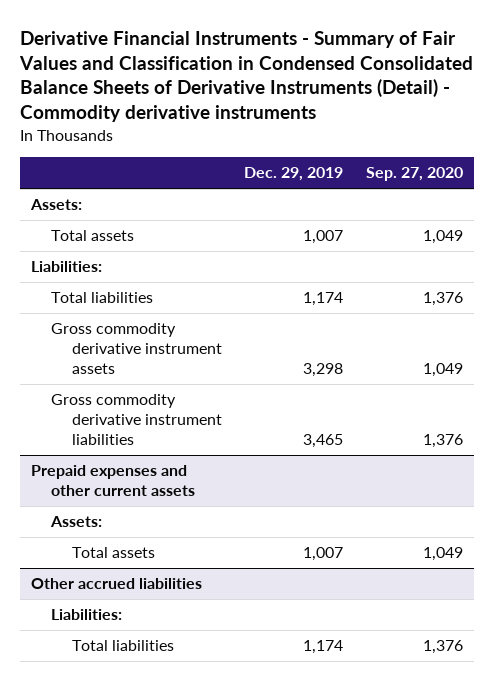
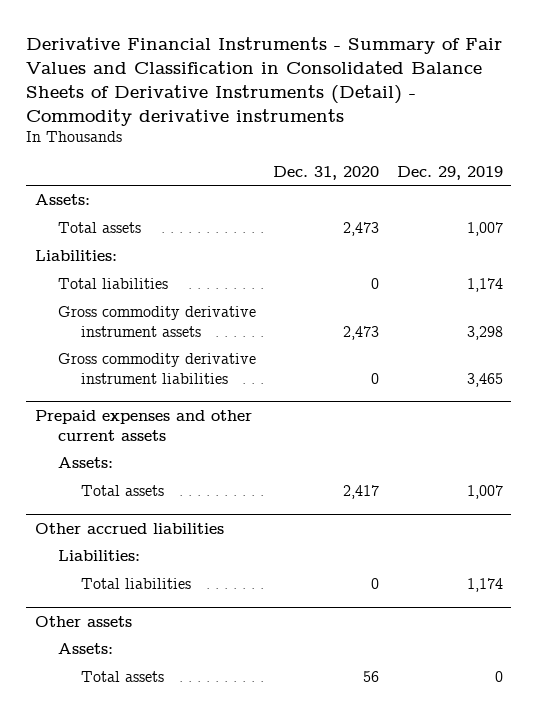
[18,30,473,123] Derivative Financial Instruments - Summary of Fair Values and Classification in Condensed Consolidated Balance Sheets of Derivative Instruments (Detail) - Commodity derivative instruments -> [25,36,502,126] Derivative Financial Instruments - Summary of Fair Values and Classification in Consolidated Balance Sheets of Derivative Instruments (Detail) - Commodity derivative instruments
[365,167,463,182] Sep. 27, 2020 -> none
none -> [273,165,380,180] Dec. 31, 2020
none -> [34,615,132,627] Other assets
none -> [57,643,113,655] Assets:
none -> [80,671,164,683] Total assets

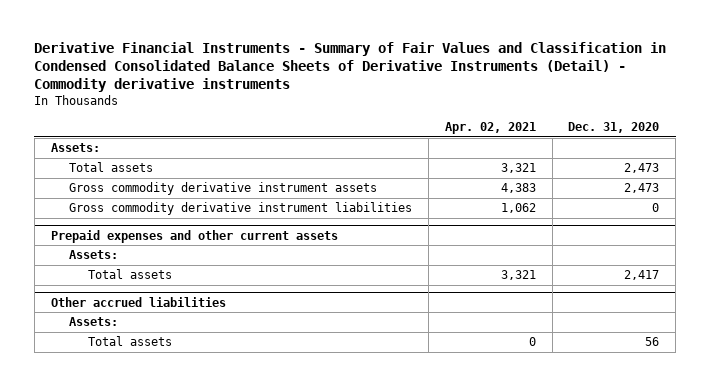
[25,36,502,126] Derivative Financial Instruments - Summary of Fair Values and Classification in Consolidated Balance Sheets of Derivative Instruments (Detail) - Commodity derivative instruments -> [34,41,667,93] Derivative Financial Instruments - Summary of Fair Values and Classification in Condensed Consolidated Balance Sheets of Derivative Instruments (Detail) - Commodity derivative instruments
[396,165,503,180] Dec. 29, 2019 -> none
none -> [444,122,536,135] Apr. 02, 2021
[34,250,117,262] Liabilities: -> none
[57,278,168,290] Total liabilities -> none
[57,550,140,562] Liabilities: -> none
[80,578,191,590] Total liabilities -> none
[34,615,132,627] Other assets -> none

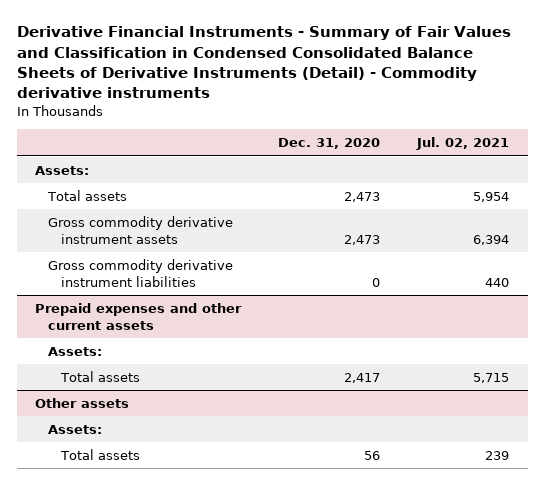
[444,122,536,135] Apr. 02, 2021 -> none
none -> [416,137,510,151] Jul. 02, 2021
[50,296,226,307] Other accrued liabilities -> [35,398,130,409] Other assets

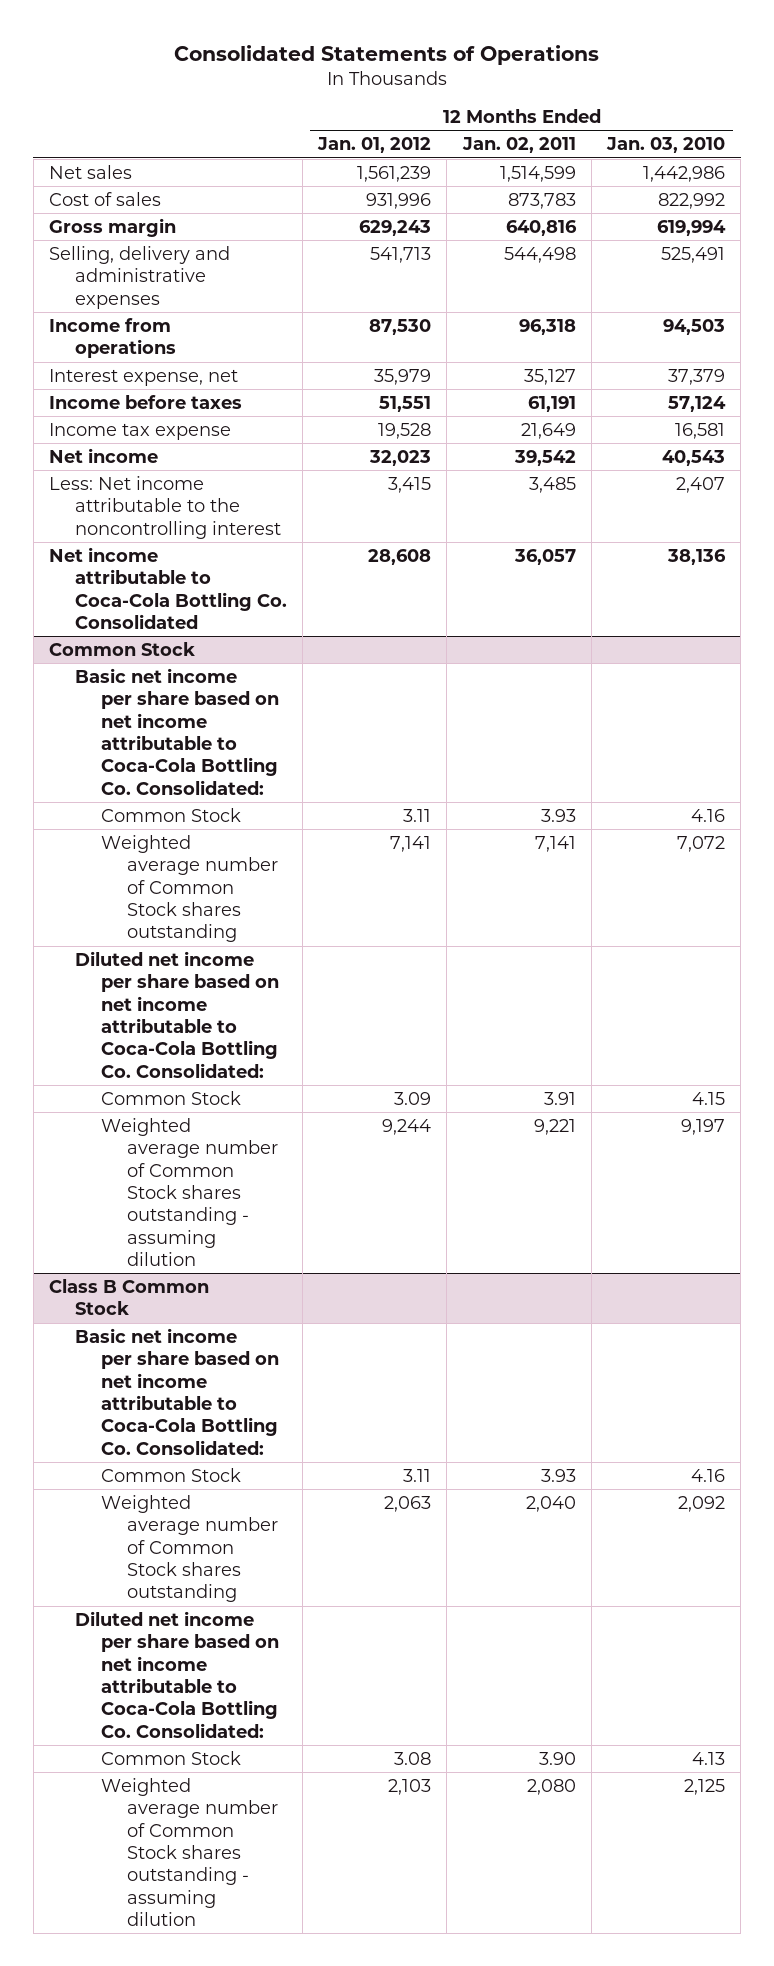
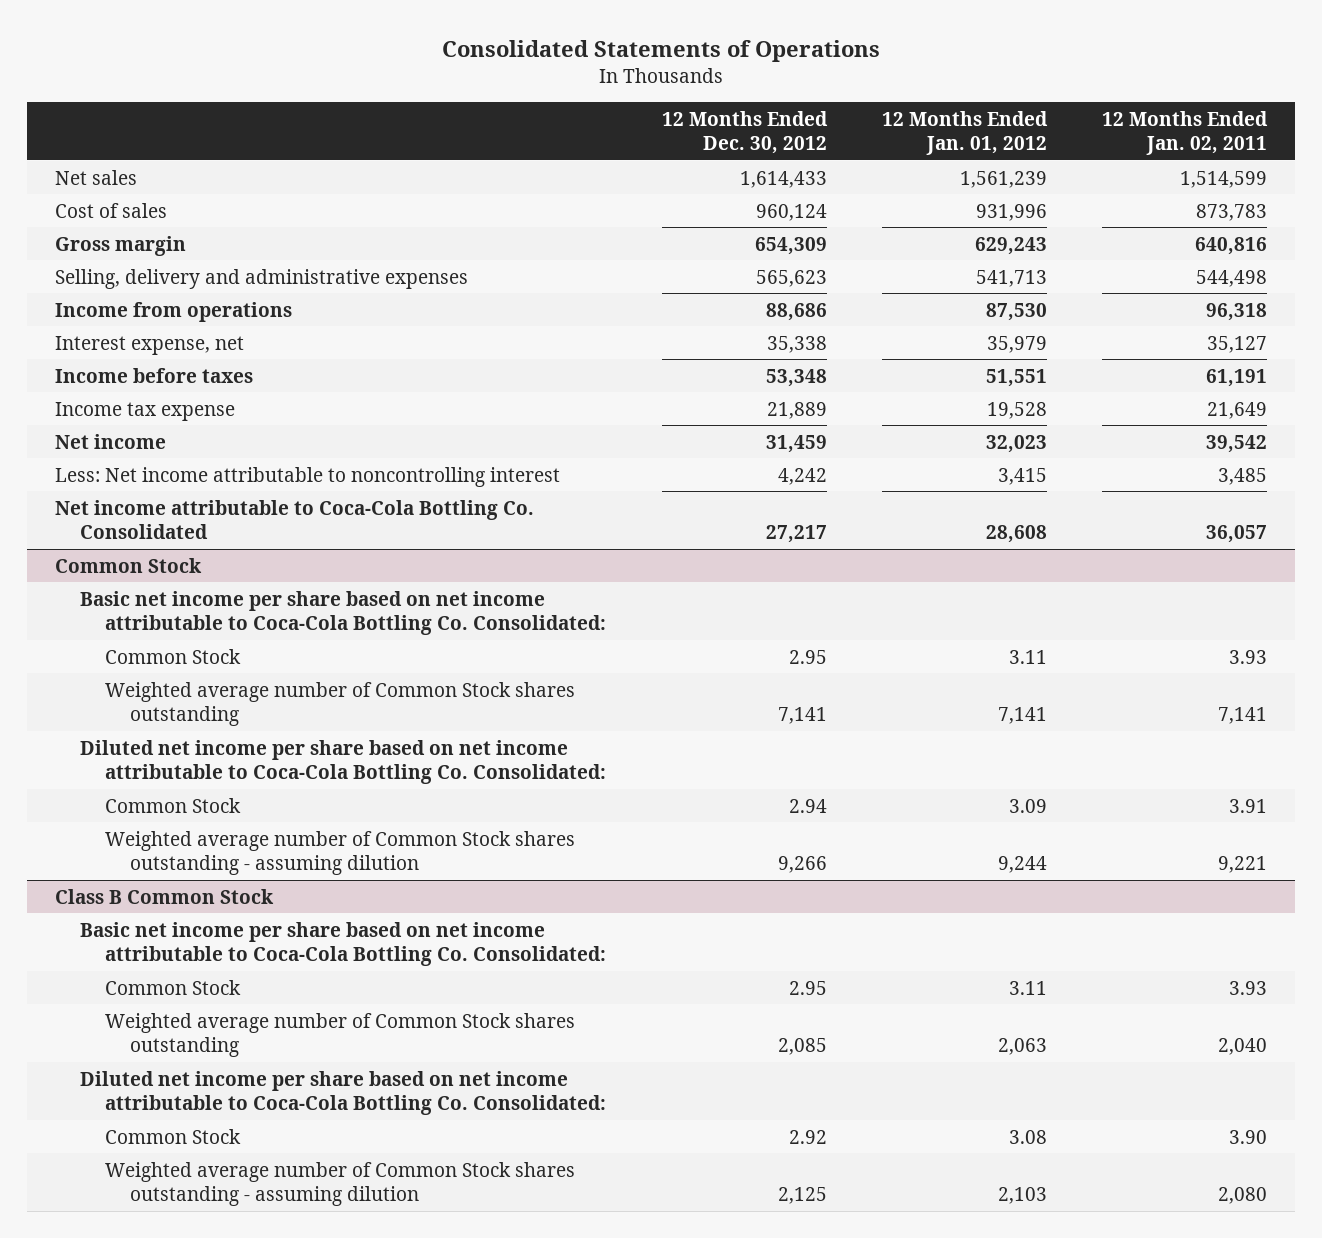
[605,137,725,154] Jan. 03, 2010 -> none
none -> [661,110,828,155] 12 Months Ended Dec. 30, 2012
[48,475,281,539] Less: Net income attributable to the noncontrolling interest -> [54,466,560,487] Less: Net income attributable to noncontrolling interest

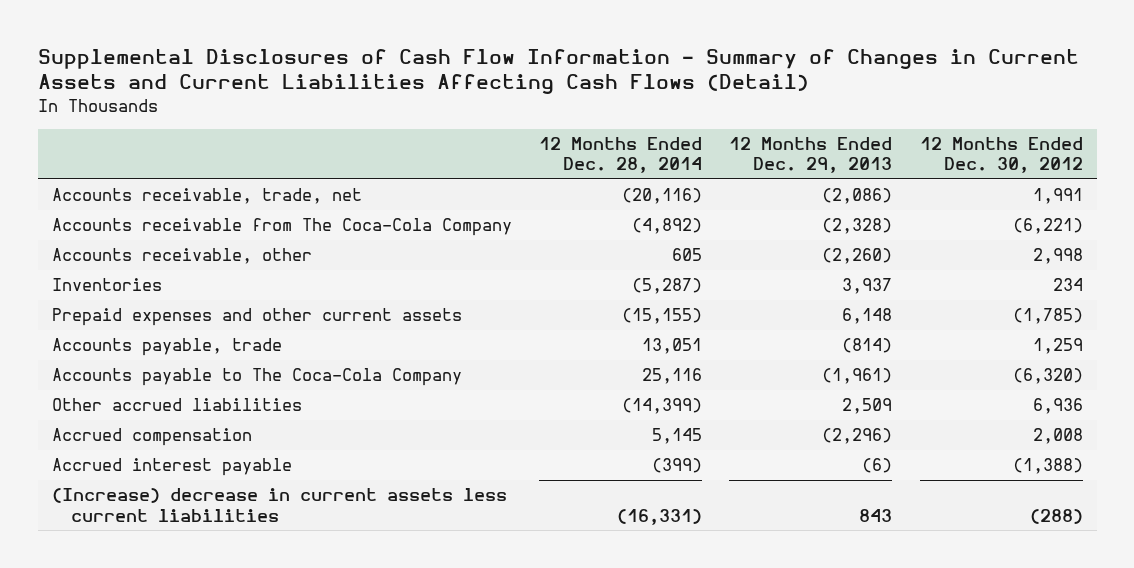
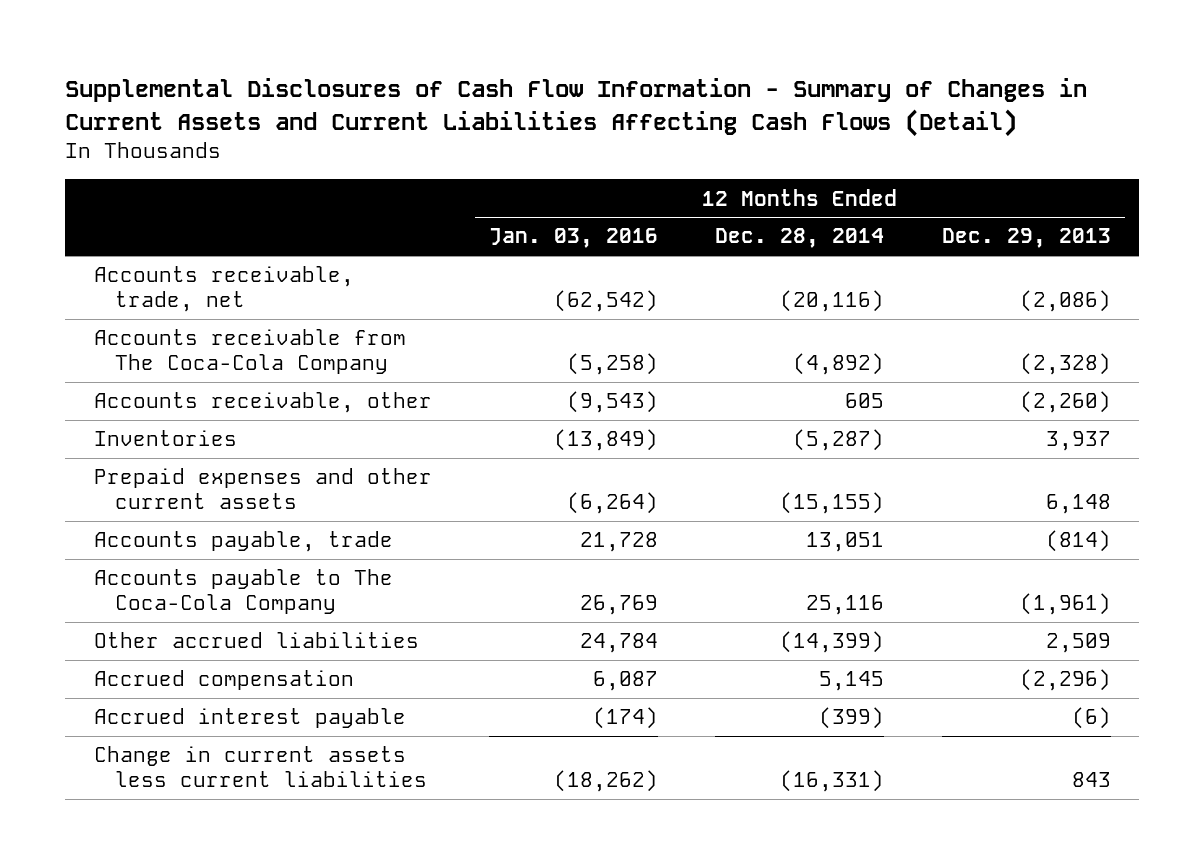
[919,137,1083,174] 12 Months Ended Dec. 30, 2012 -> none
none -> [488,228,658,249] Jan. 03, 2016
[51,488,507,522] (Increase) decrease in current assets less current liabilities -> [93,746,427,788] Change in current assets less current liabilities

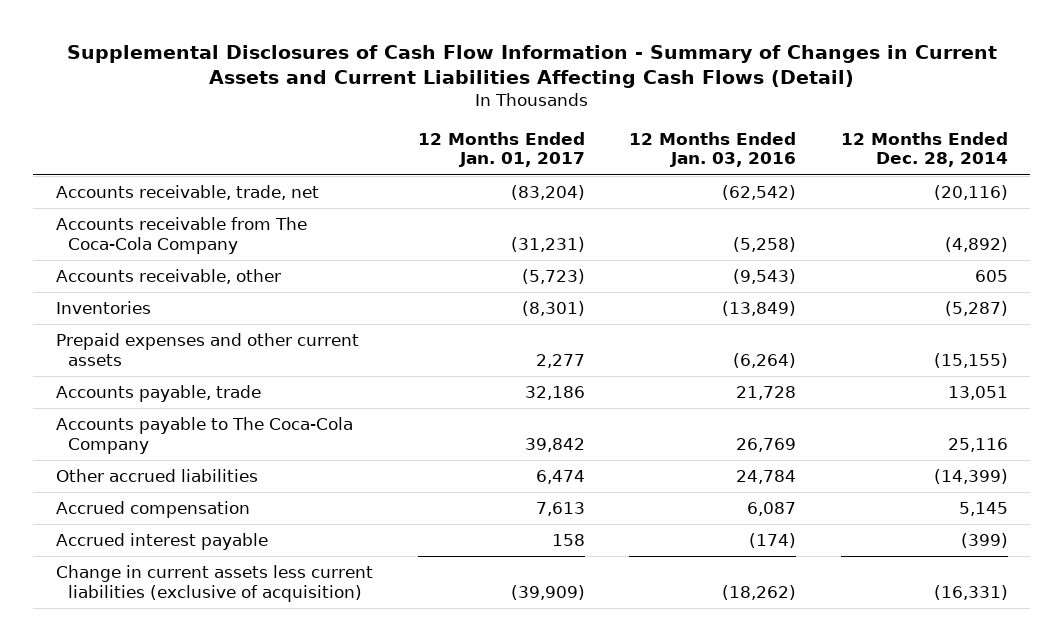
[941,228,1111,249] Dec. 29, 2013 -> none
none -> [417,131,585,168] 12 Months Ended Jan. 01, 2017
[93,746,427,788] Change in current assets less current liabilities -> [55,565,373,602] Change in current assets less current liabilities (exclusive of acquisition)

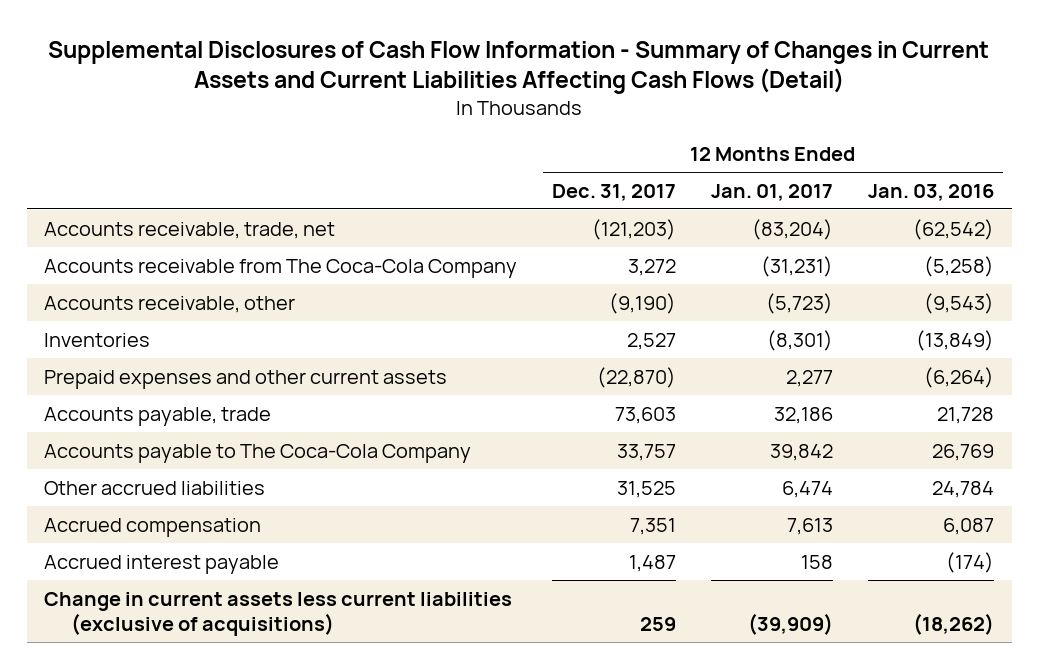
[841,131,1009,168] 12 Months Ended Dec. 28, 2014 -> none
none -> [552,183,677,201] Dec. 31, 2017
[55,565,373,602] Change in current assets less current liabilities (exclusive of acquisition) -> [44,591,513,636] Change in current assets less current liabilities (exclusive of acquisitions)

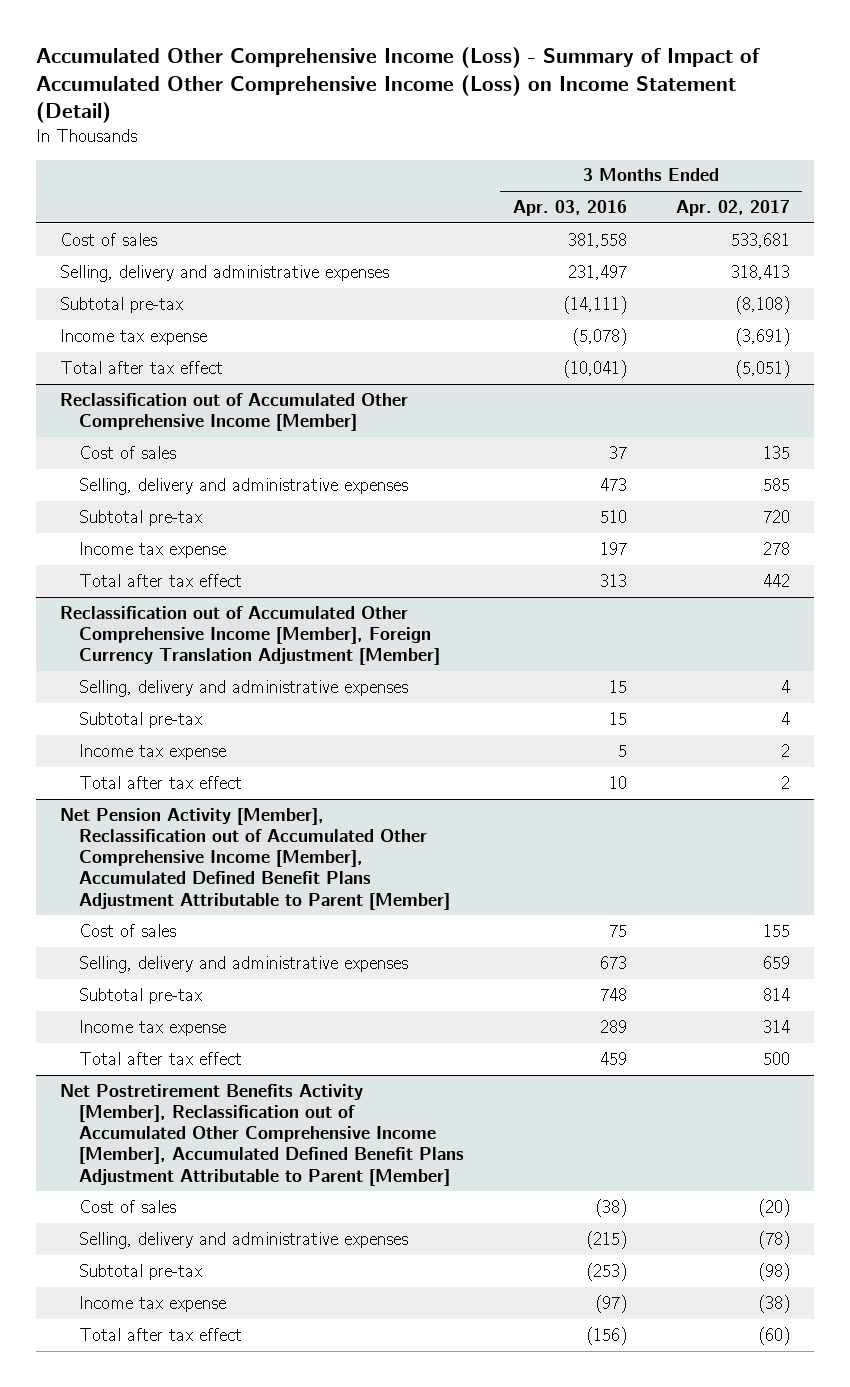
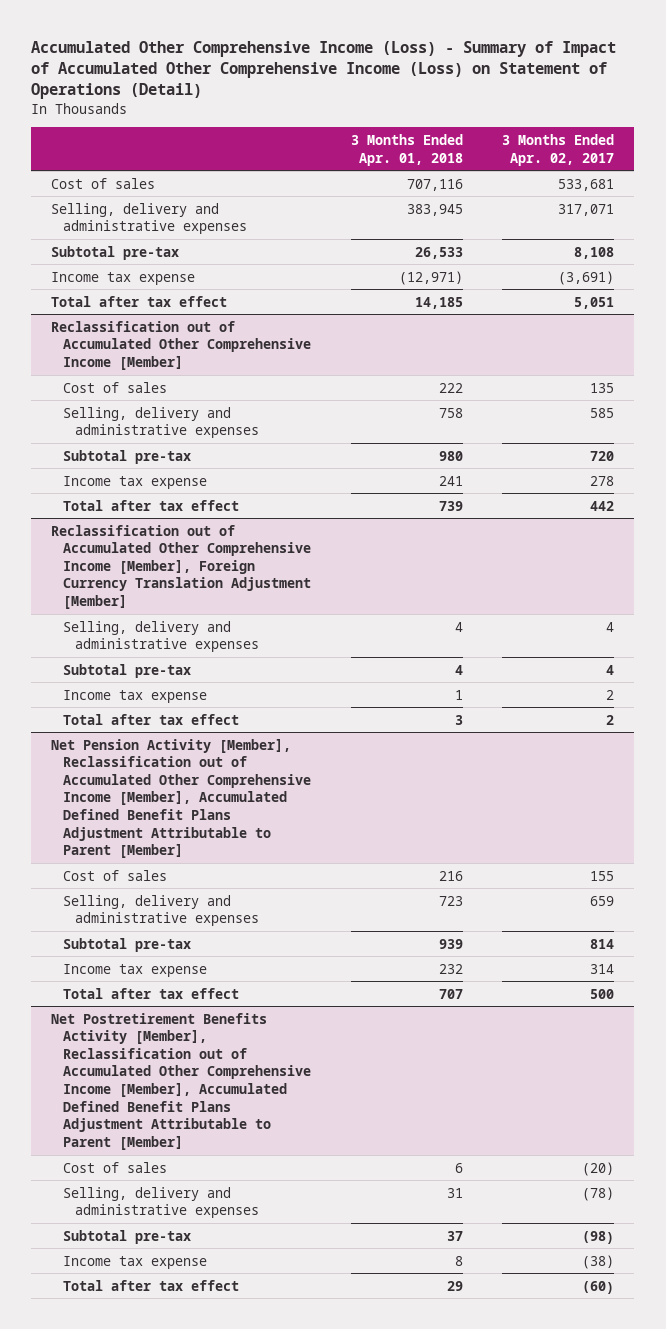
[35,47,760,124] Accumulated Other Comprehensive Income (Loss) - Summary of Impact of Accumulated Other Comprehensive Income (Loss) on Income Statement (Detail) -> [31,40,617,100] Accumulated Other Comprehensive Income (Loss) - Summary of Impact of Accumulated Other Comprehensive Income (Loss) on Statement of Operations (Detail)
[512,200,627,217] Apr. 03, 2016 -> none
none -> [350,133,463,166] 3 Months Ended Apr. 01, 2018
[730,264,790,280] 318,413 -> [558,203,615,216] 317,071
[734,295,790,314] (8,108) -> [574,246,615,259] 8,108
[734,359,790,378] (5,051) -> [574,296,615,309] 5,051

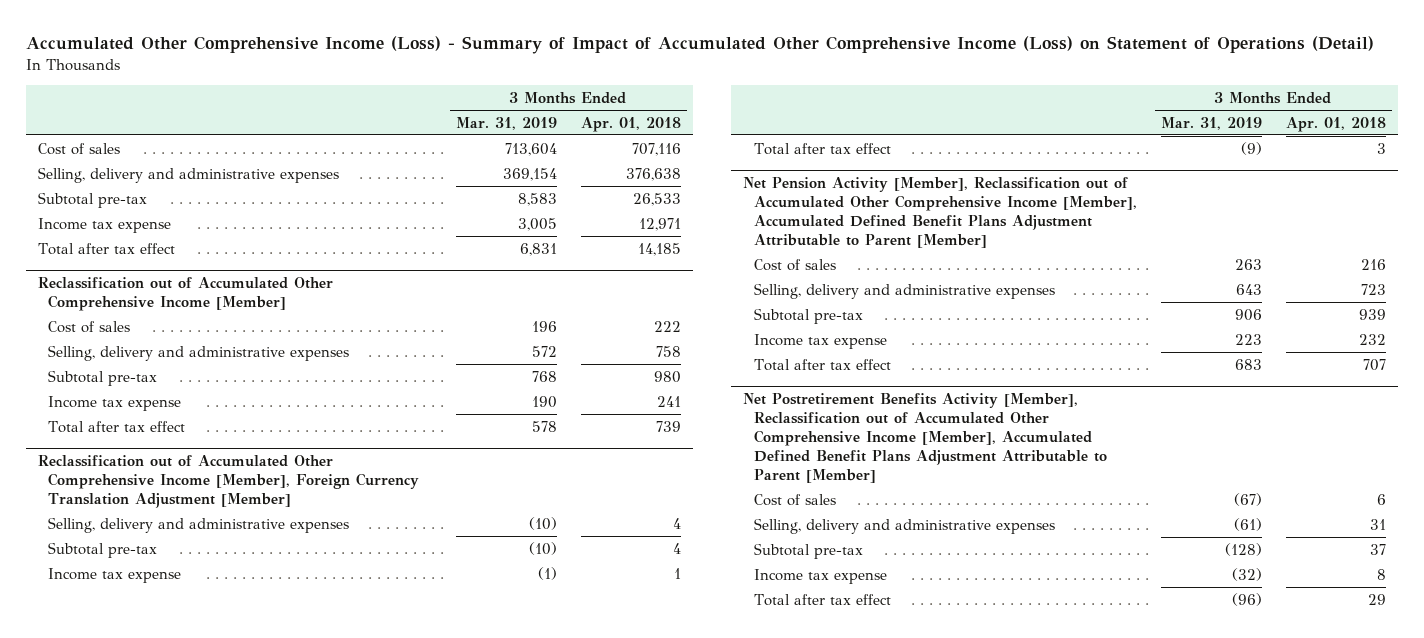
[502,133,615,166] 3 Months Ended Apr. 02, 2017 -> none
none -> [455,116,557,130] Mar. 31, 2019
[406,203,463,216] 383,945 -> [625,167,681,181] 376,638
[398,270,463,285] (12,971) -> [638,217,681,231] 12,971

